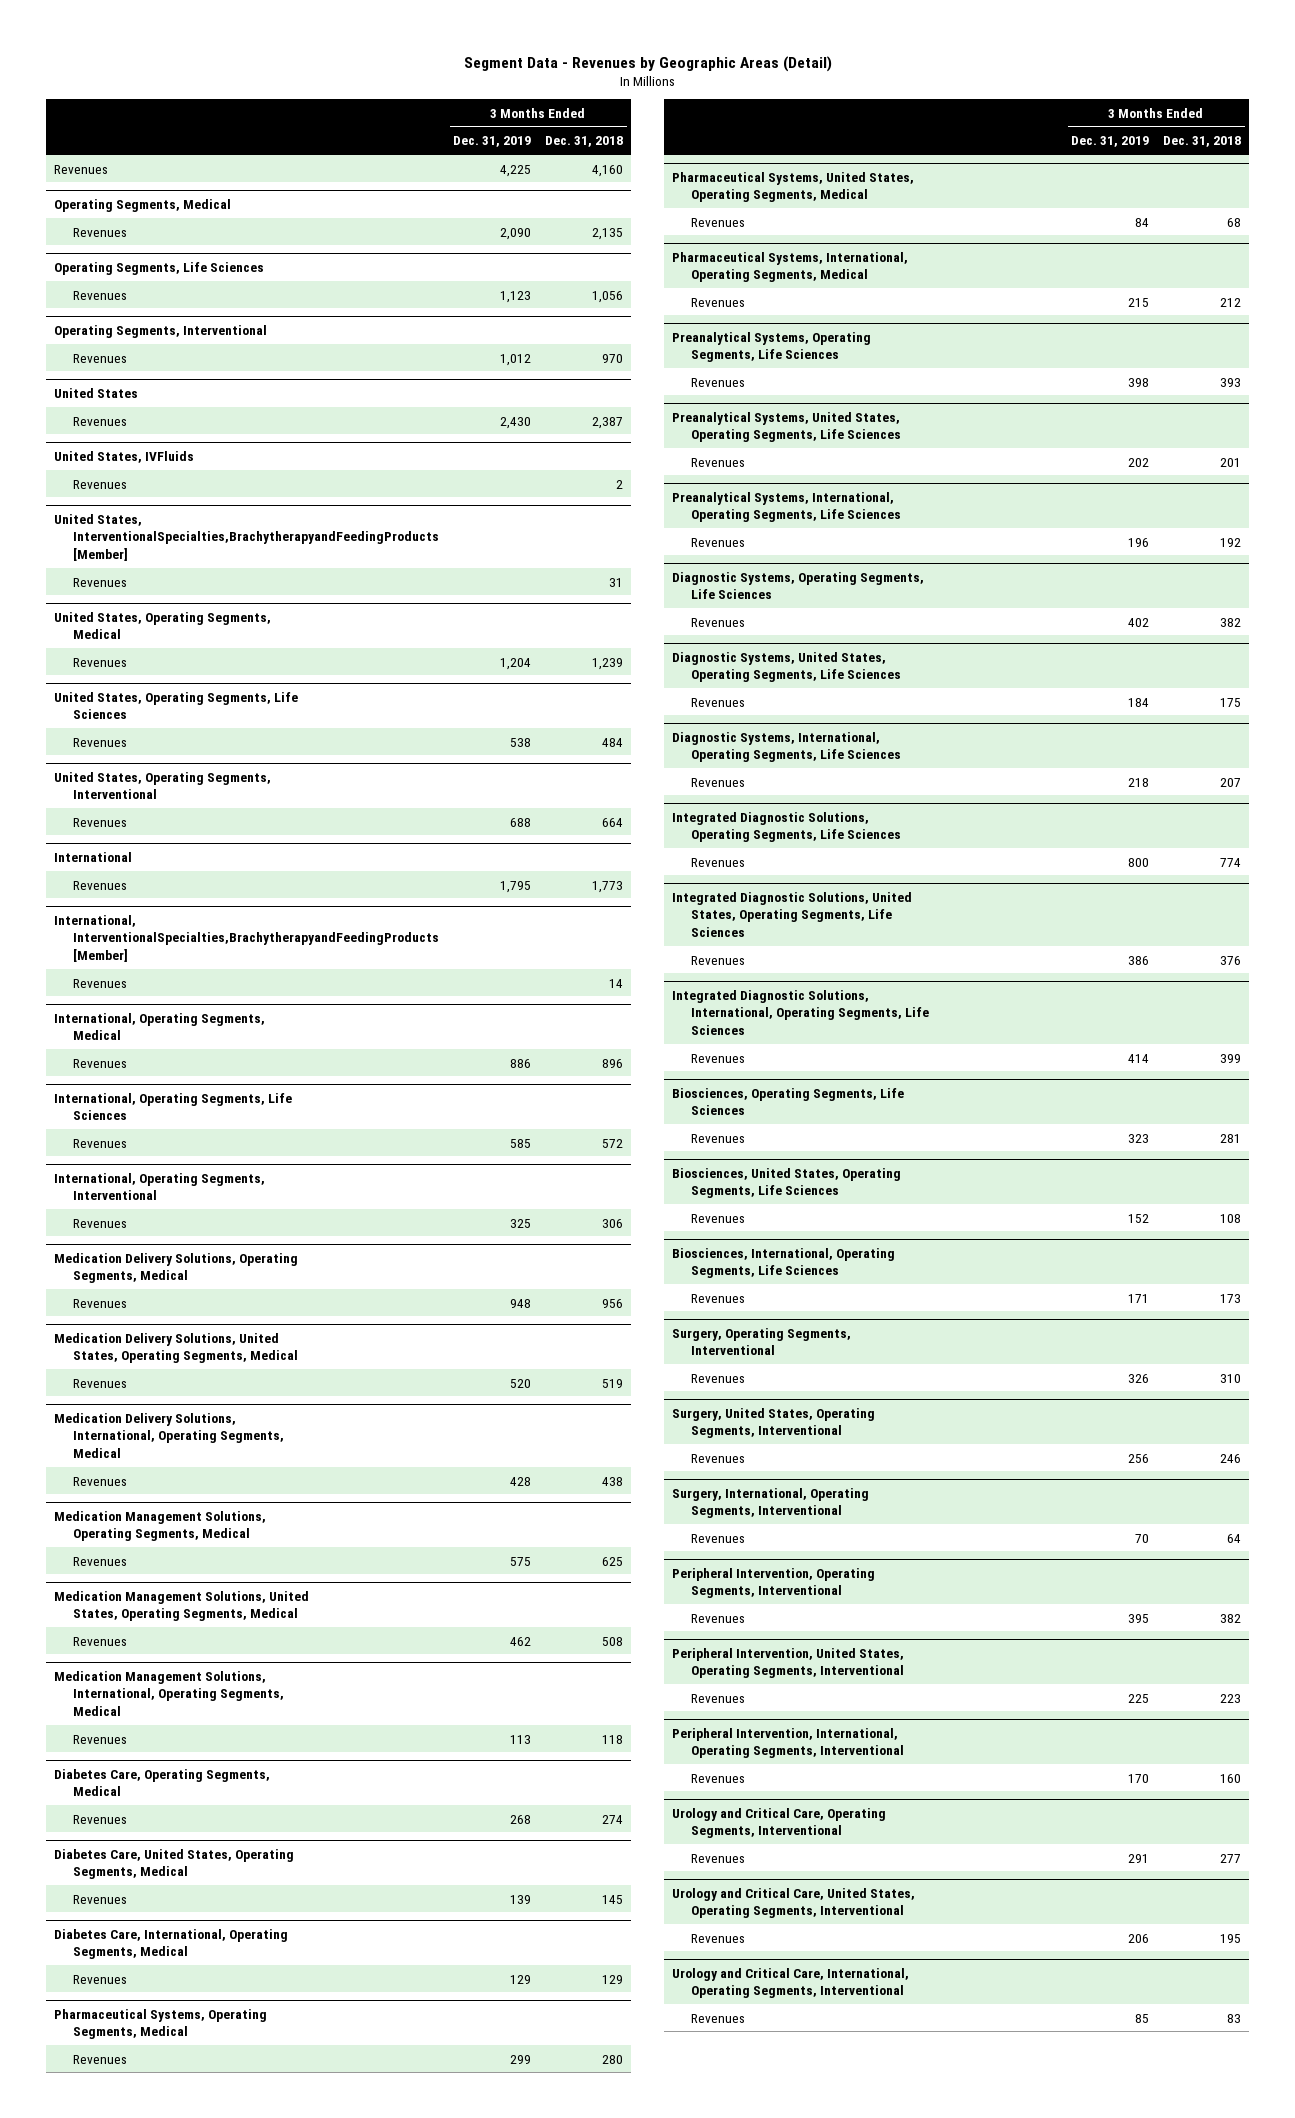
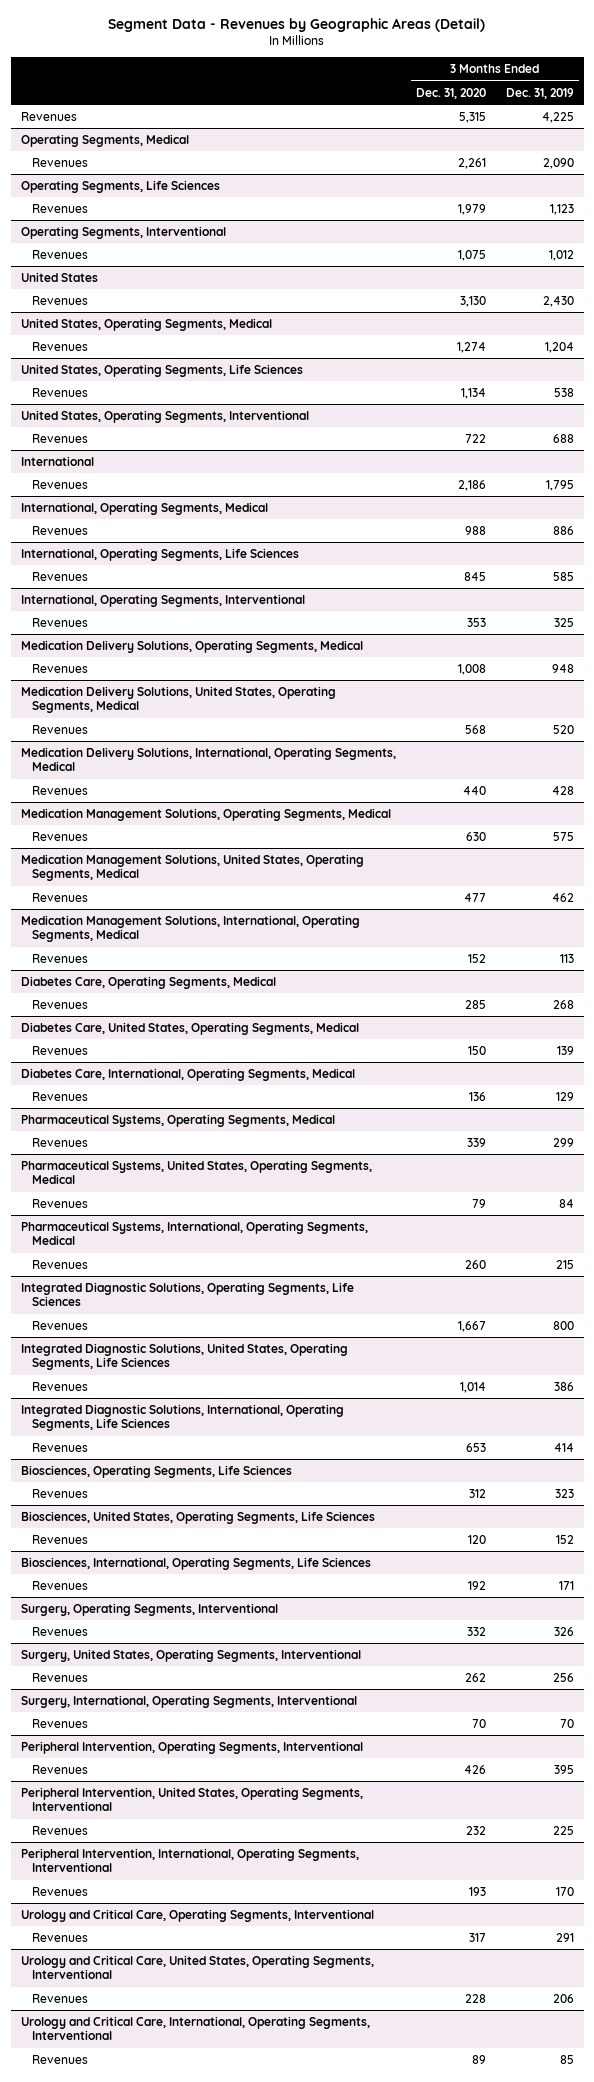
[545,136,624,148] Dec. 31, 2018 -> none
none -> [415,87,486,99] Dec. 31, 2020
[53,451,194,464] United States, IVFluids -> none
[73,479,128,489] Revenues -> none
[53,514,440,561] United States, InterventionalSpecialties,BrachytherapyandFeedingProducts [Member] -> none
[73,577,128,587] Revenues -> none
[53,915,440,962] International, InterventionalSpecialties,BrachytherapyandFeedingProducts [Member] -> none
[73,978,128,988] Revenues -> none
[671,332,871,363] Preanalytical Systems, Operating Segments, Life Sciences -> none
[691,377,746,387] Revenues -> none
[671,412,902,443] Preanalytical Systems, United States, Operating Segments, Life Sciences -> none
[691,457,746,467] Revenues -> none
[671,492,902,523] Preanalytical Systems, International, Operating Segments, Life Sciences -> none
[691,537,746,547] Revenues -> none
[671,572,924,600] Diagnostic Systems, Operating Segments, Life Sciences -> none
[691,617,746,627] Revenues -> none
[671,652,902,683] Diagnostic Systems, United States, Operating Segments, Life Sciences -> none
[691,697,746,707] Revenues -> none
[671,732,902,763] Diagnostic Systems, International, Operating Segments, Life Sciences -> none
[691,777,746,787] Revenues -> none

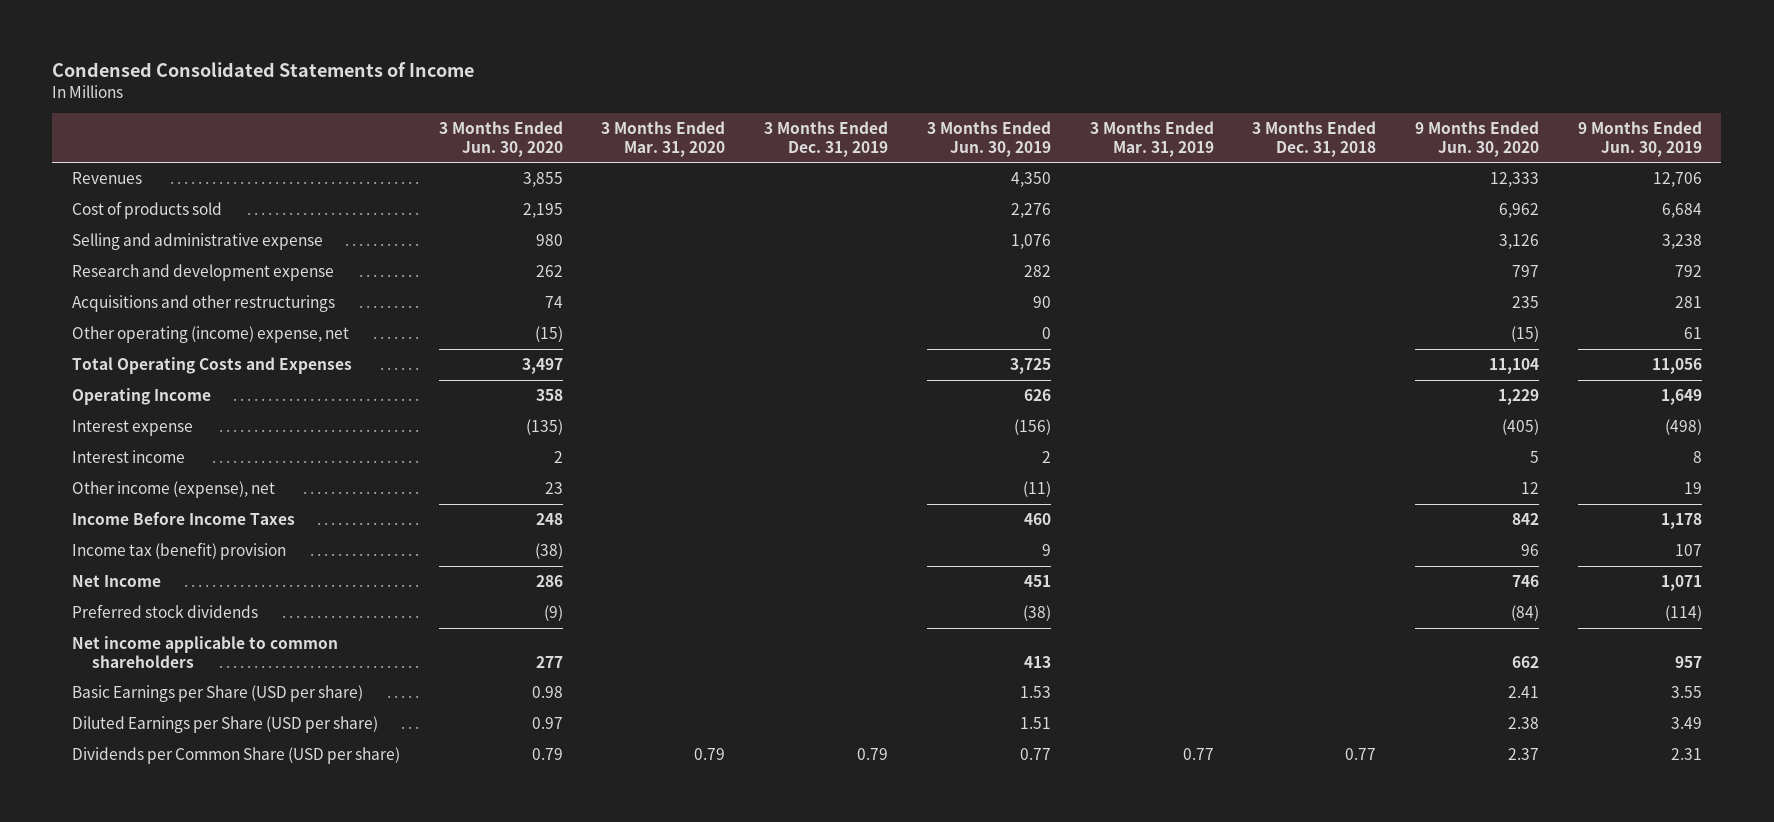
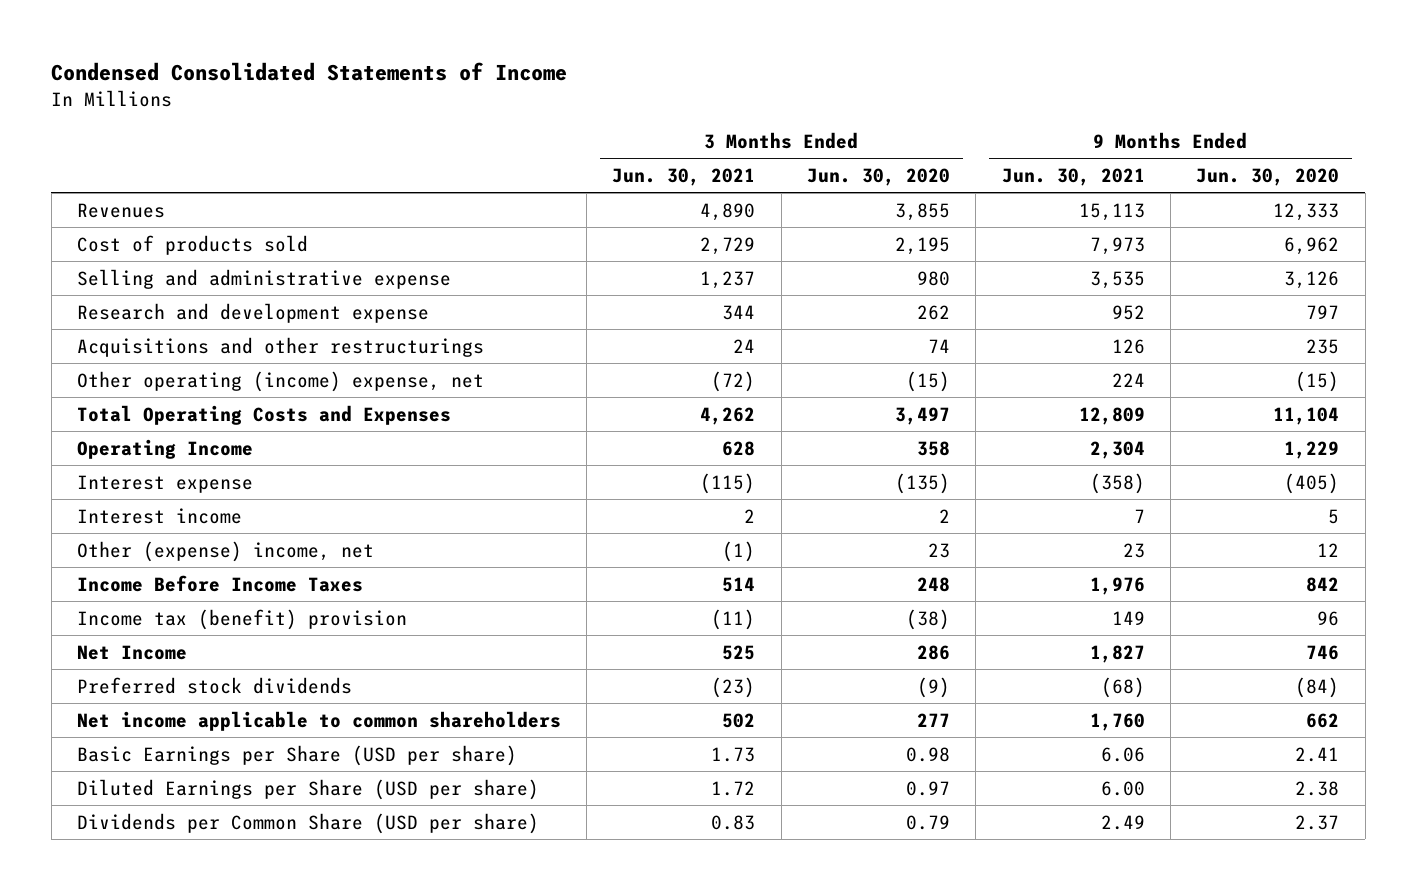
[601,121,726,157] 3 Months Ended Mar. 31, 2020 -> none
[764,121,889,157] 3 Months Ended Dec. 31, 2019 -> none
[926,121,1051,157] 3 Months Ended Jun. 30, 2019 -> none
[1089,121,1214,157] 3 Months Ended Mar. 31, 2019 -> none
[1252,121,1377,157] 3 Months Ended Dec. 31, 2018 -> none
[1577,121,1702,157] 9 Months Ended Jun. 30, 2019 -> none
none -> [612,167,756,186] Jun. 30, 2021
none -> [1001,167,1145,186] Jun. 30, 2021
[71,481,275,499] Other income (expense), net -> [76,540,374,562] Other (expense) income, net

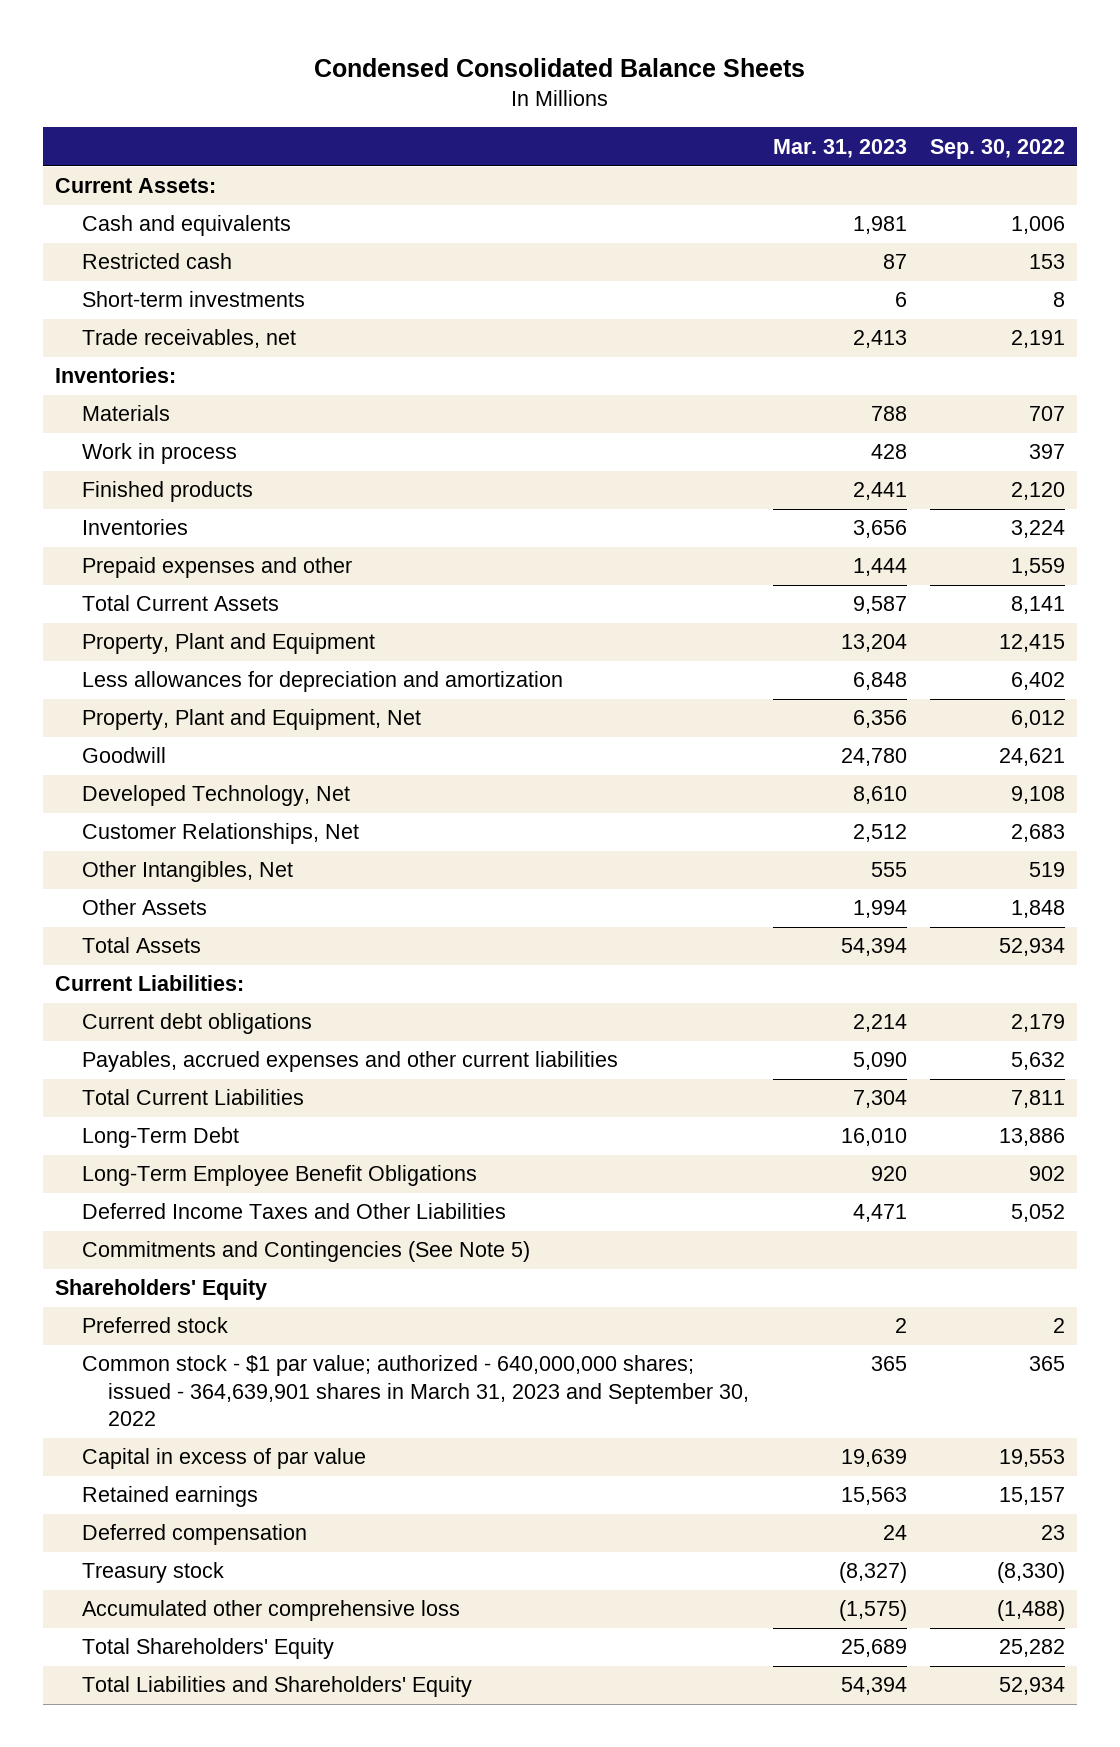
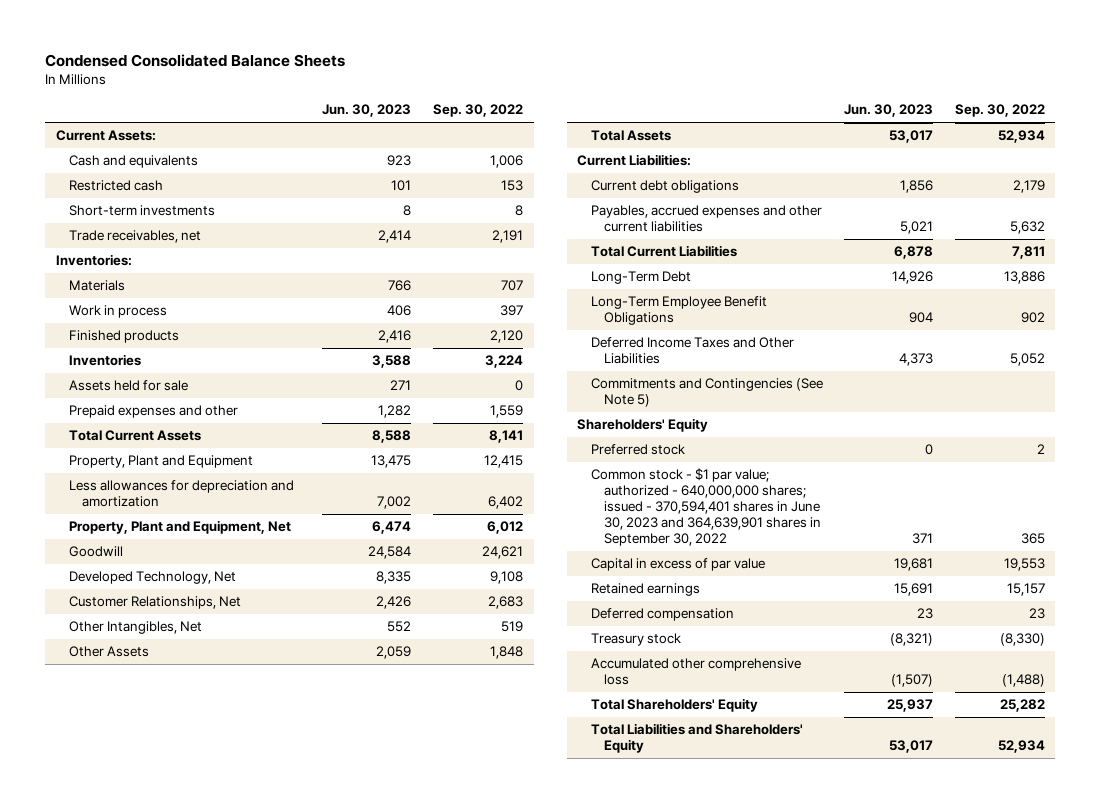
[772,138,907,158] Mar. 31, 2023 -> none
none -> [322,104,412,118] Jun. 30, 2023
none -> [69,380,189,392] Assets held for sale
[81,1355,750,1427] Common stock - $1 par value; authorized - 640,000,000 shares; issued - 364,639,901 shares in March 31, 2023 and September 30, 2022 -> [590,468,822,546] Common stock - $1 par value; authorized - 640,000,000 shares; issued - 370,594,401 shares in June 30, 2023 and 364,639,901 shares in September 30, 2022

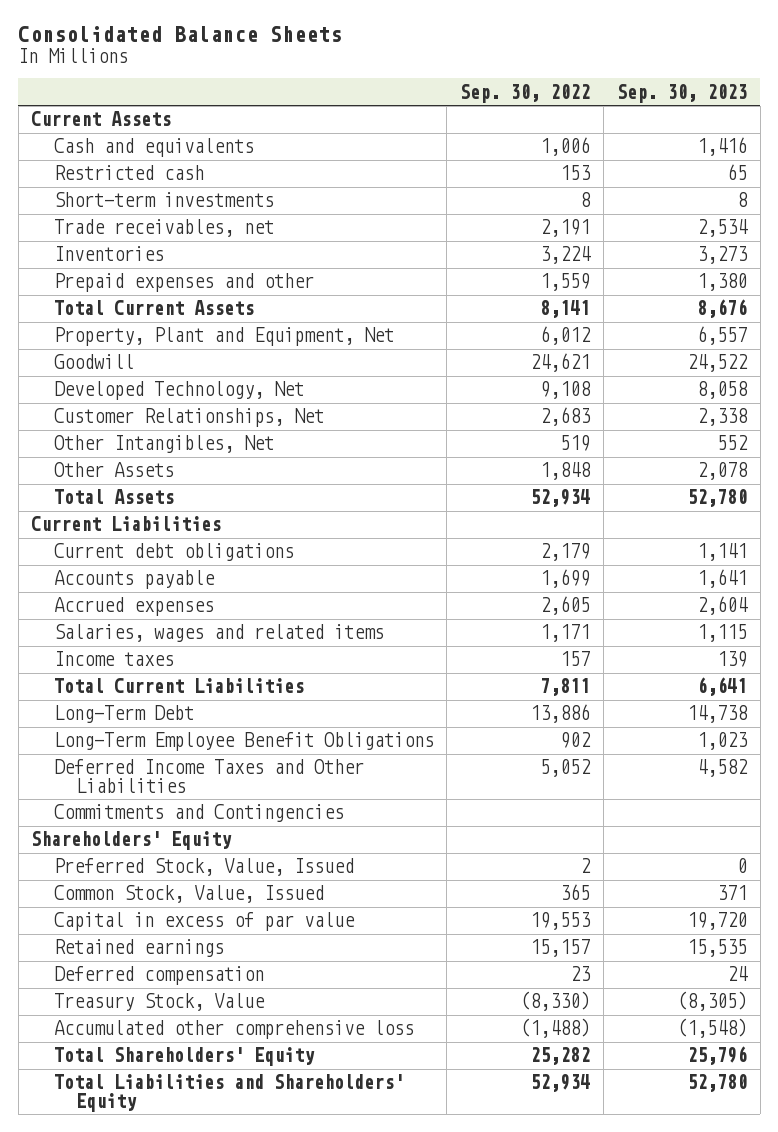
[45,53,346,67] Condensed Consolidated Balance Sheets -> [18,26,343,43] Consolidated Balance Sheets
[322,104,412,118] Jun. 30, 2023 -> none
none -> [616,83,747,103] Sep. 30, 2023
[55,130,156,142] Current Assets: -> [31,111,172,127] Current Assets
[55,254,132,267] Inventories: -> none
[69,280,126,292] Materials -> none
[69,305,168,319] Work in process -> none
[69,330,180,344] Finished products -> none
[69,380,189,392] Assets held for sale -> none
[69,455,254,469] Property, Plant and Equipment -> none
[69,480,295,508] Less allowances for depreciation and amortization -> none
[577,154,692,167] Current Liabilities: -> [31,516,222,532] Current Liabilities
[590,205,822,233] Payables, accrued expenses and other current liabilities -> none
none -> [53,570,215,590] Accounts payable
none -> [53,597,214,617] Accrued expenses
none -> [53,624,384,643] Salaries, wages and related items
none -> [53,651,174,667] Income taxes
[590,378,823,408] Commitments and Contingencies (See Note 5) -> [53,804,344,823] Commitments and Contingencies
[590,444,685,456] Preferred stock -> [53,858,354,877] Preferred Stock, Value, Issued
[590,468,822,546] Common stock - $1 par value; authorized - 640,000,000 shares; issued - 370,594,401 shares in June 30, 2023 and 364,639,901 shares in September 30, 2022 -> [53,885,324,904] Common Stock, Value, Issued
[590,633,681,647] Treasury stock -> [53,993,265,1012] Treasury Stock, Value

